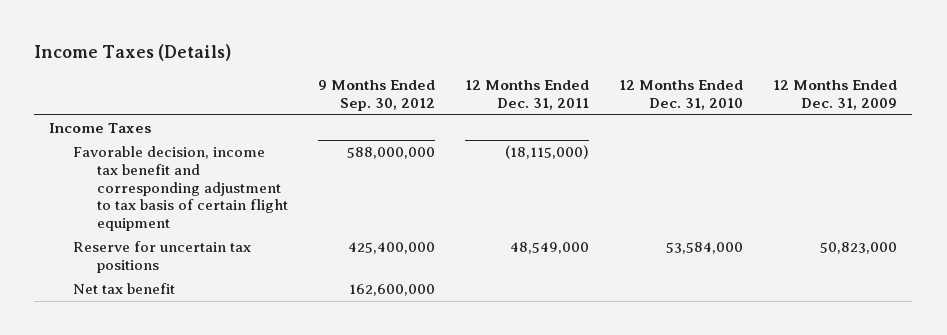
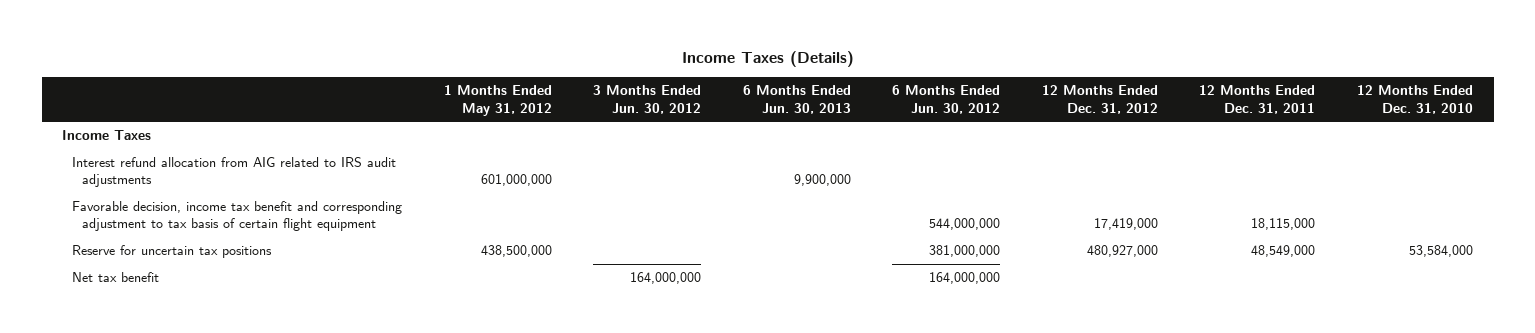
[318,80,436,111] 9 Months Ended Sep. 30, 2012 -> none
[773,80,898,110] 12 Months Ended Dec. 31, 2009 -> none
none -> [443,85,552,116] 1 Months Ended May 31, 2012
none -> [593,85,702,114] 3 Months Ended Jun. 30, 2012
none -> [742,85,851,114] 6 Months Ended Jun. 30, 2013
none -> [892,85,1001,114] 6 Months Ended Jun. 30, 2012
none -> [1041,85,1158,114] 12 Months Ended Dec. 31, 2012
none -> [72,157,397,188] Interest refund allocation from AIG related to IRS audit adjustments
[505,145,590,160] (18,115,000) -> [1251,218,1316,231] 18,115,000

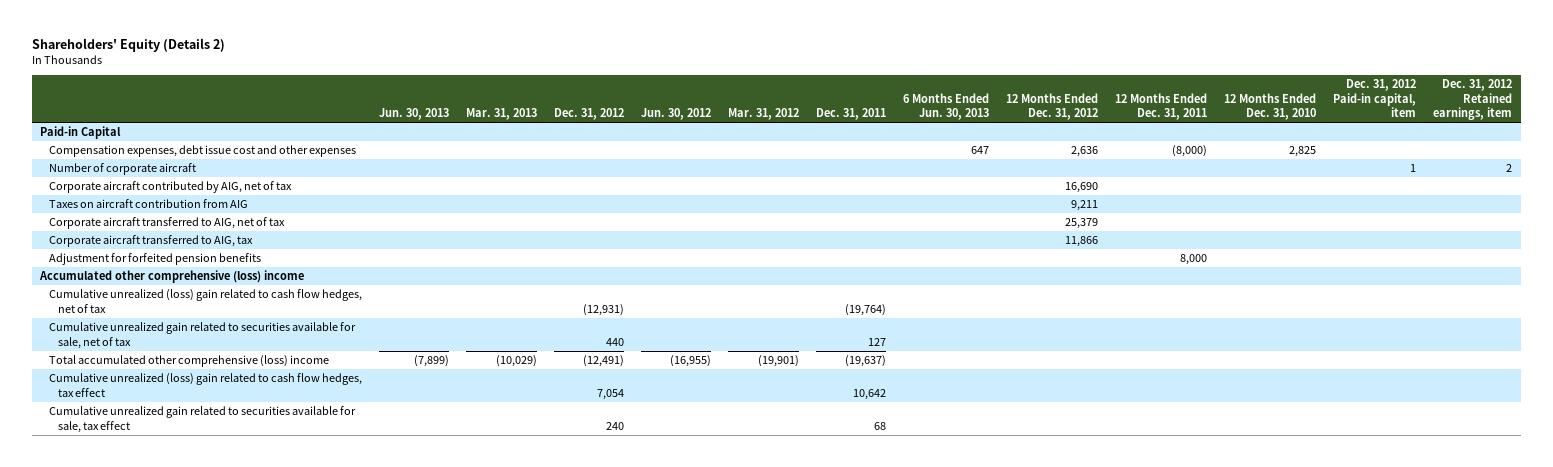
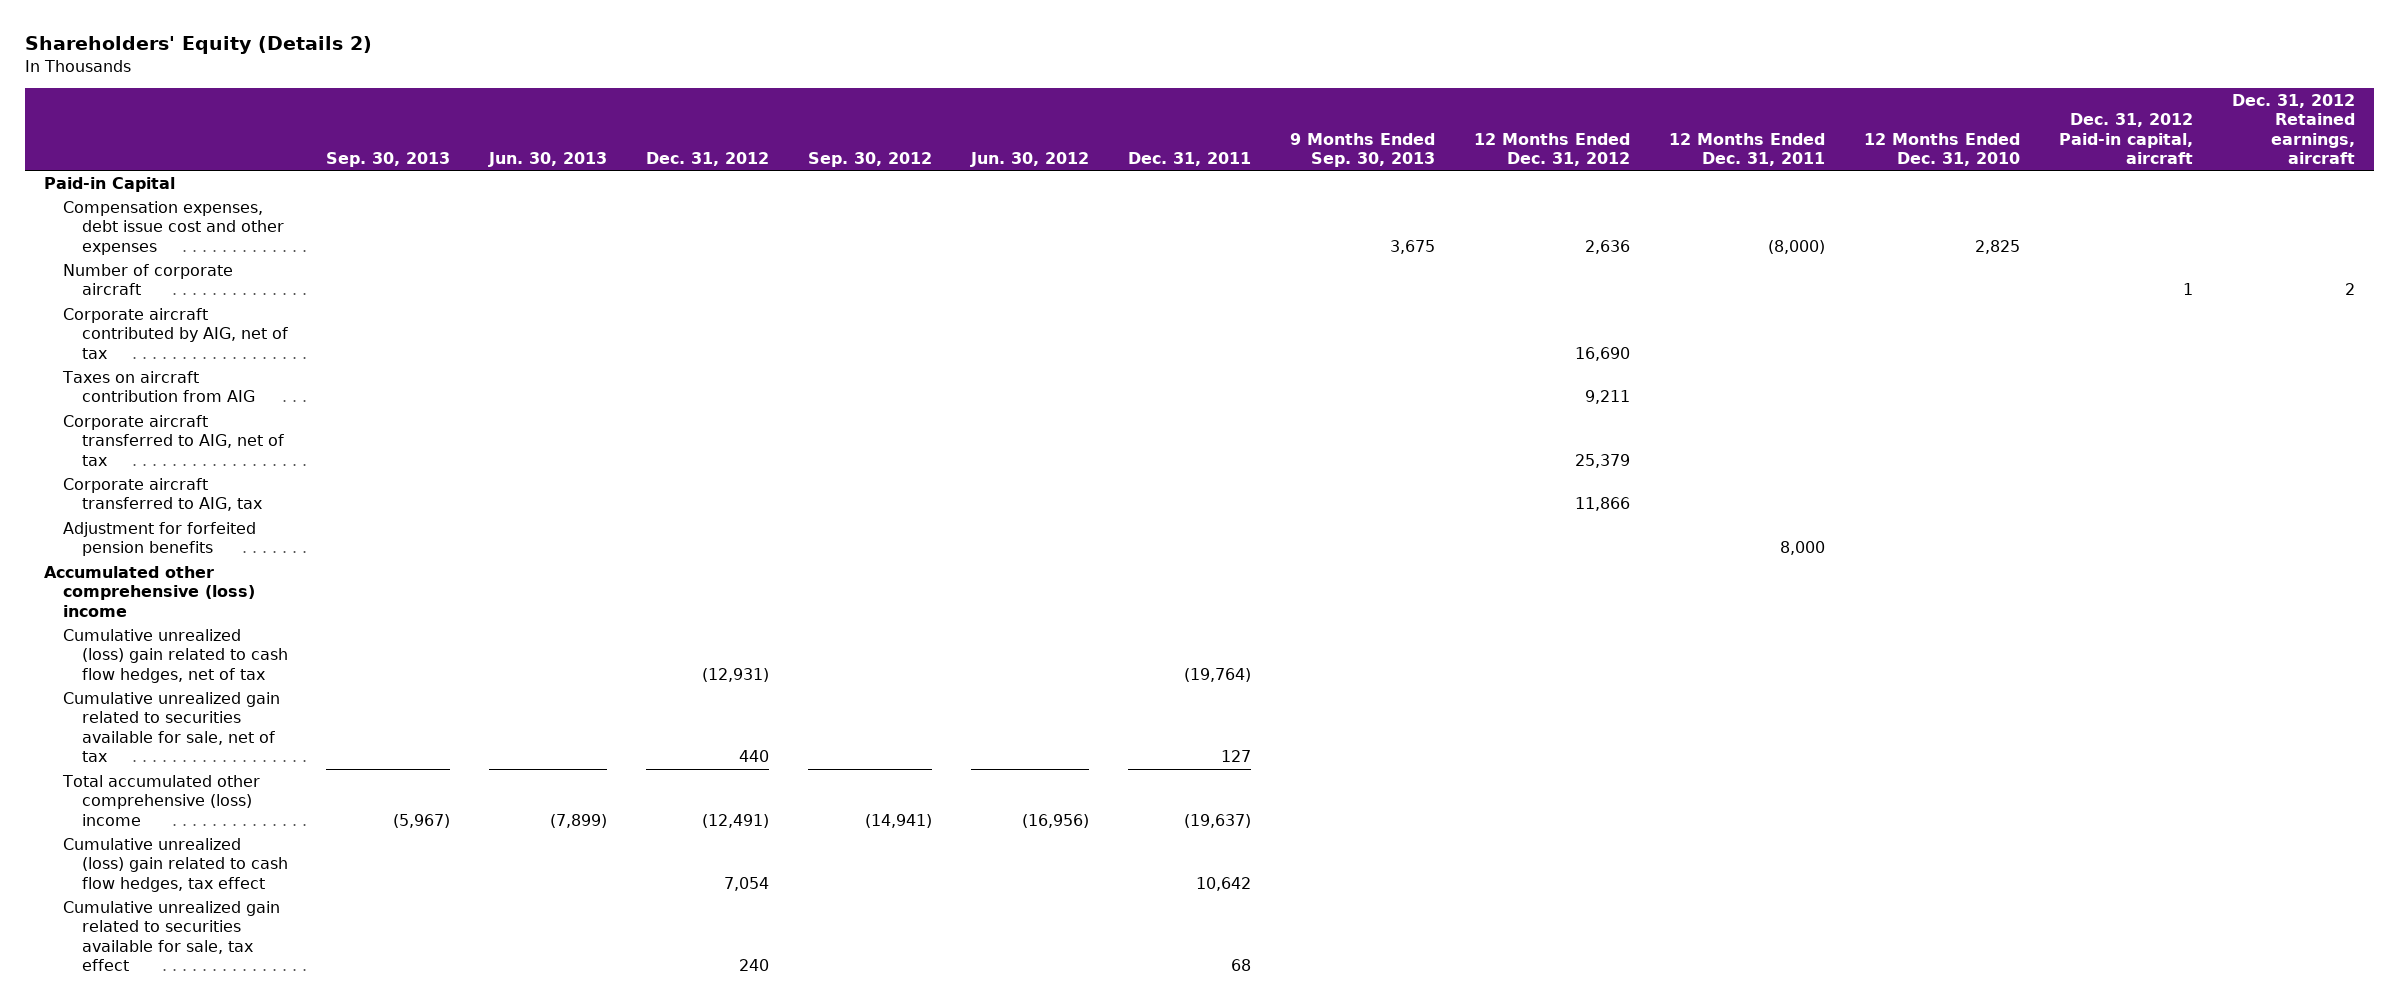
[466,108,538,121] Mar. 31, 2013 -> none
[728,108,800,121] Mar. 31, 2012 -> none
[903,92,990,121] 6 Months Ended Jun. 30, 2013 -> none
[1333,79,1417,118] Dec. 31, 2012 Paid-in capital, item -> none
[1433,79,1513,121] Dec. 31, 2012 Retained earnings, item -> none
none -> [326,152,451,168] Sep. 30, 2013
none -> [808,152,933,168] Sep. 30, 2012
none -> [1290,132,1436,168] 9 Months Ended Sep. 30, 2013
none -> [2058,113,2193,165] Dec. 31, 2012 Paid-in capital, aircraft
none -> [2231,93,2355,165] Dec. 31, 2012 Retained earnings, aircraft
[670,355,712,368] (16,955) -> [1022,813,1090,828] (16,956)

